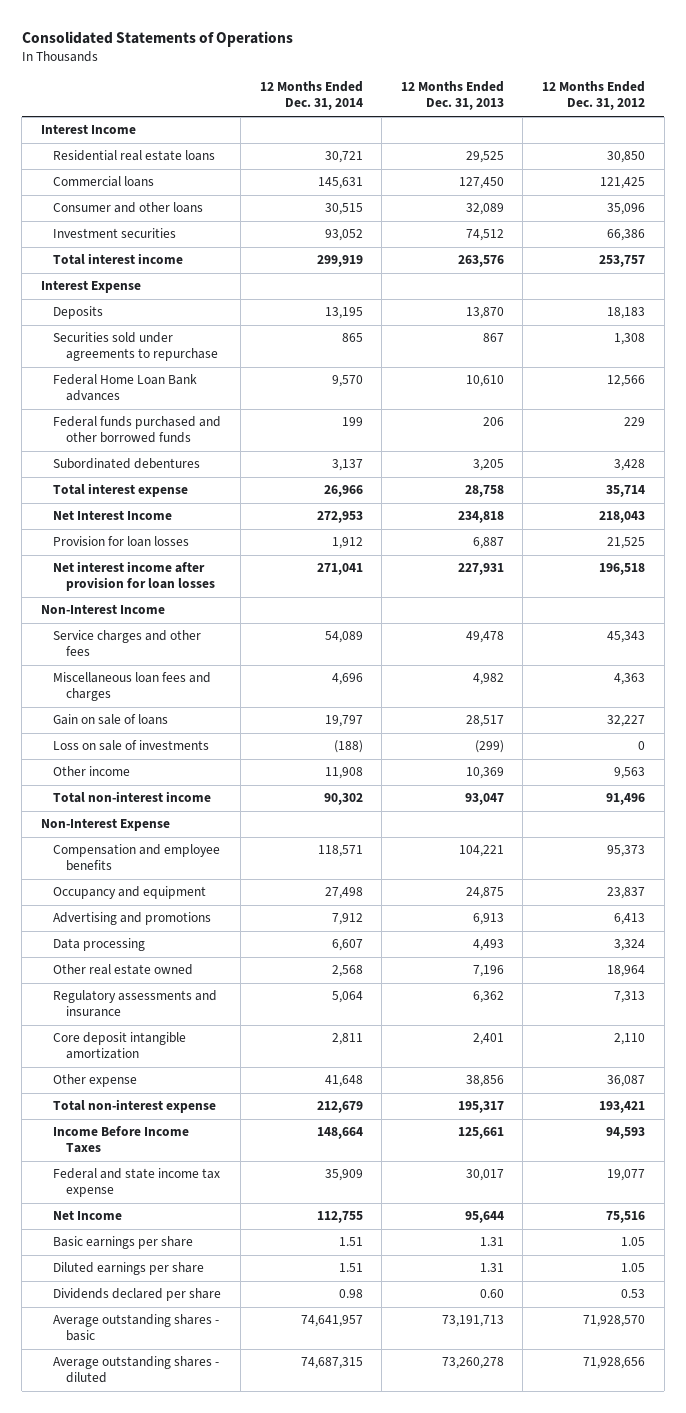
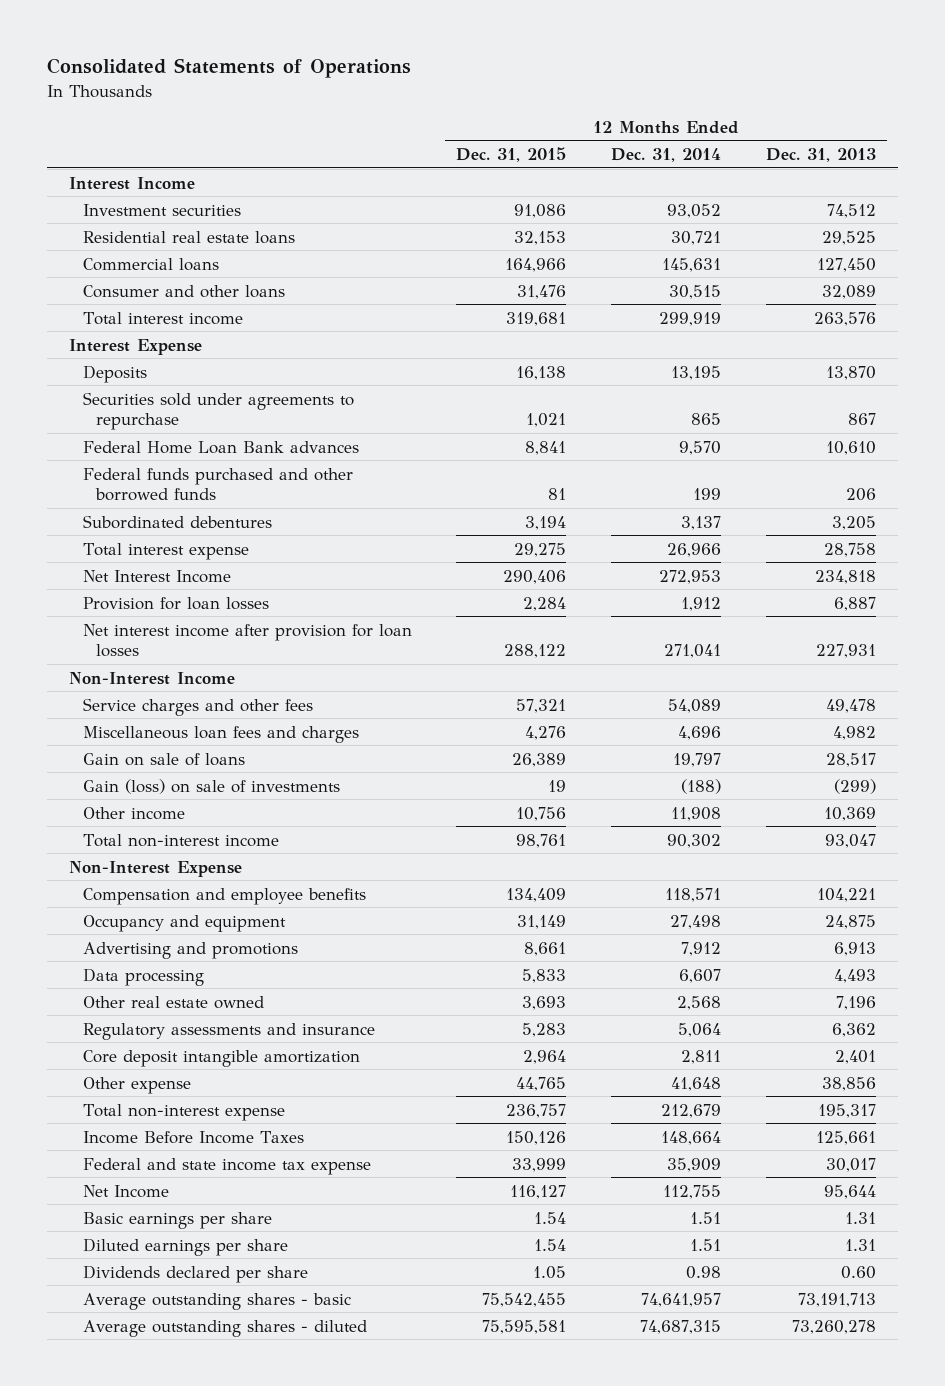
[541,81,645,111] 12 Months Ended Dec. 31, 2012 -> none
none -> [456,147,567,163] Dec. 31, 2015
[53,228,177,239] Investment securities -> [82,203,241,216] Investment securities
[53,740,210,752] Loss on sale of investments -> [82,778,340,794] Gain (loss) on sale of investments

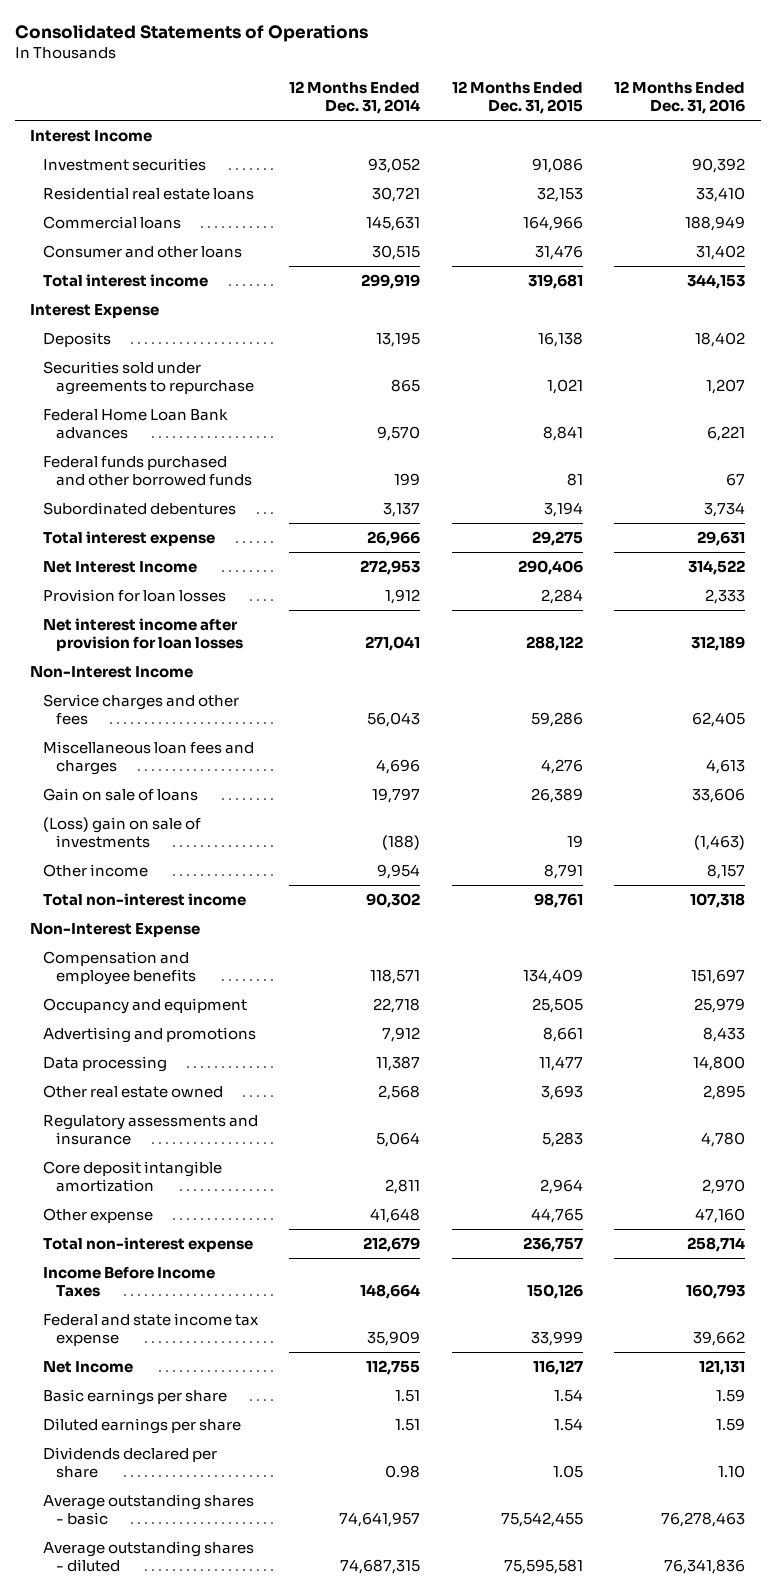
[765,148,876,163] Dec. 31, 2013 -> none
none -> [613,80,745,115] 12 Months Ended Dec. 31, 2016
[516,698,567,713] 57,321 -> [530,712,583,728] 59,286
[668,698,722,713] 54,089 -> [367,712,421,728] 56,043
[82,778,340,794] Gain (loss) on sale of investments -> [43,816,202,849] (Loss) gain on sale of investments
[516,806,567,821] 10,756 -> [543,863,583,879] 8,791
[671,806,722,821] 11,908 -> [377,863,421,879] 9,954
[517,914,567,929] 31,149 -> [531,997,583,1013] 25,505
[670,914,722,929] 27,498 -> [373,997,421,1013] 22,718
[522,968,567,983] 5,833 -> [538,1055,583,1071] 11,477
[679,968,722,983] 6,607 -> [376,1055,421,1071] 11,387

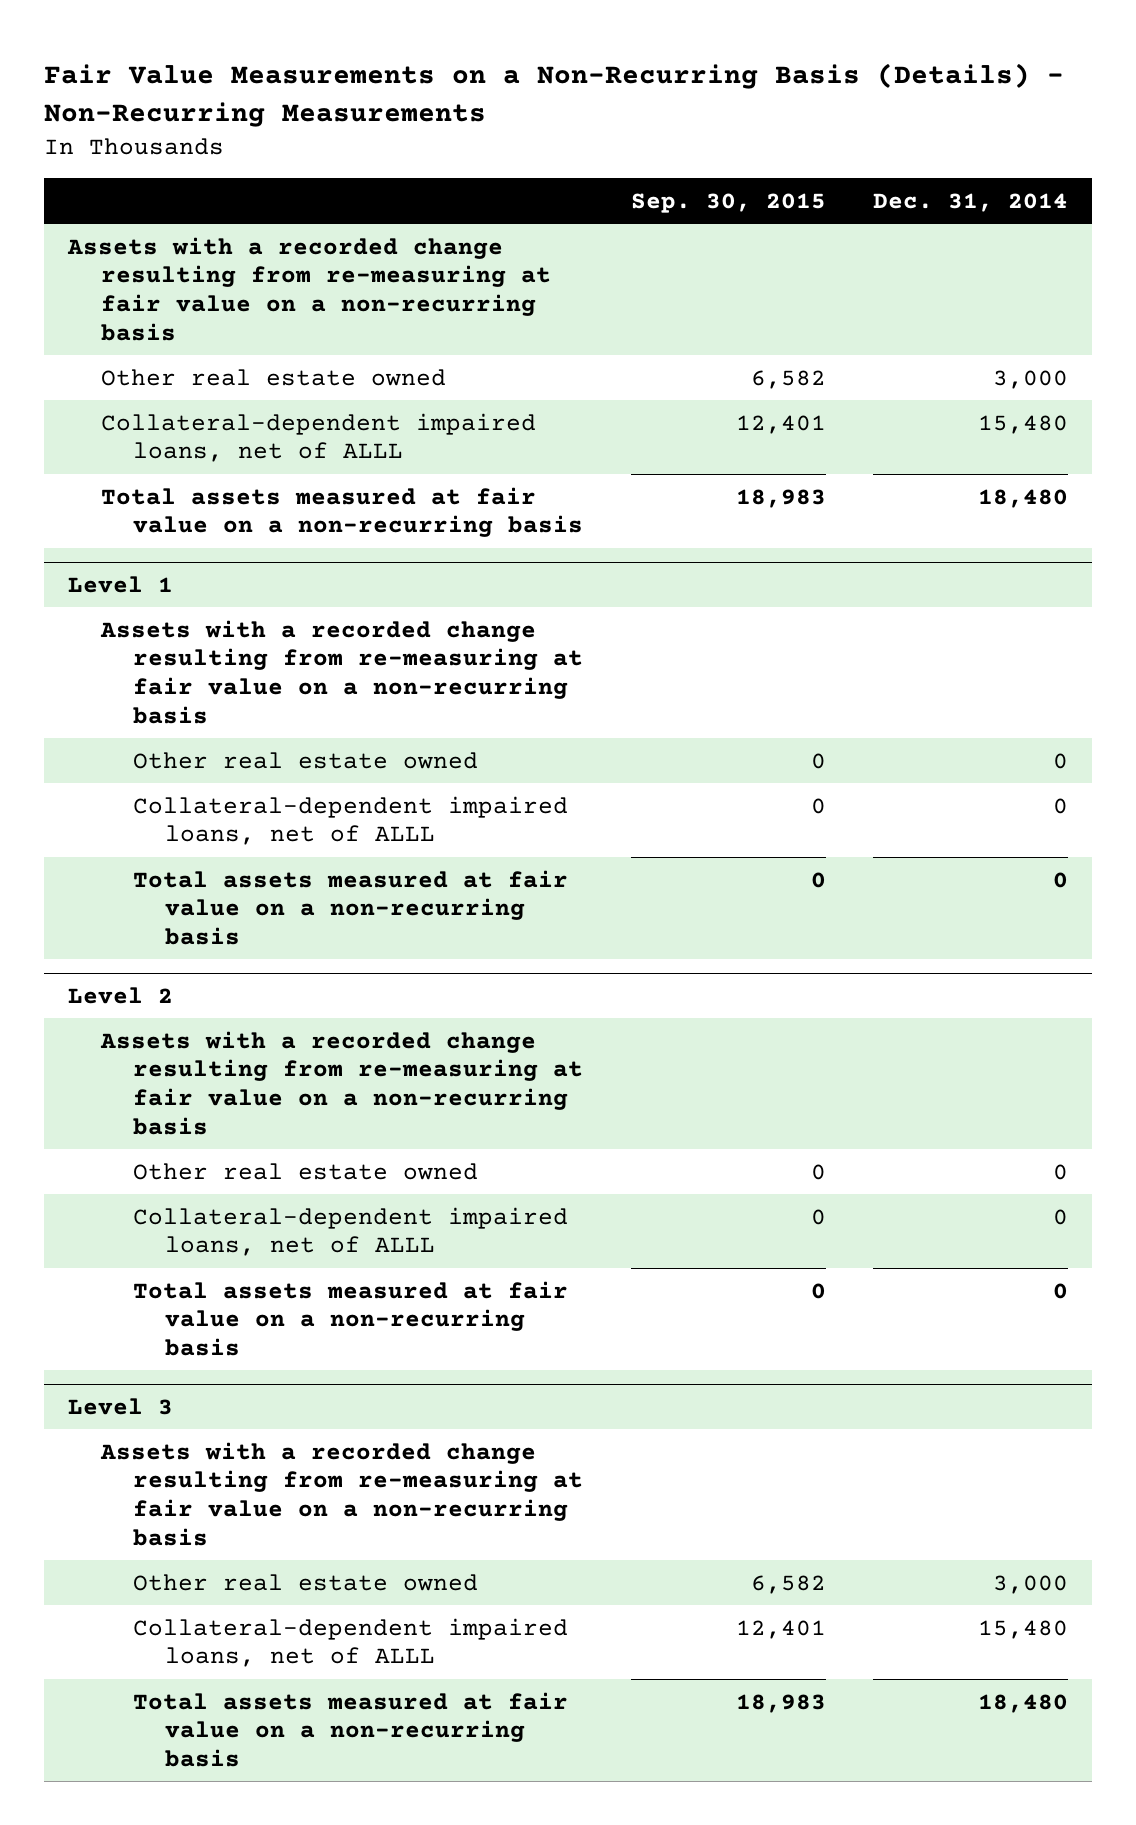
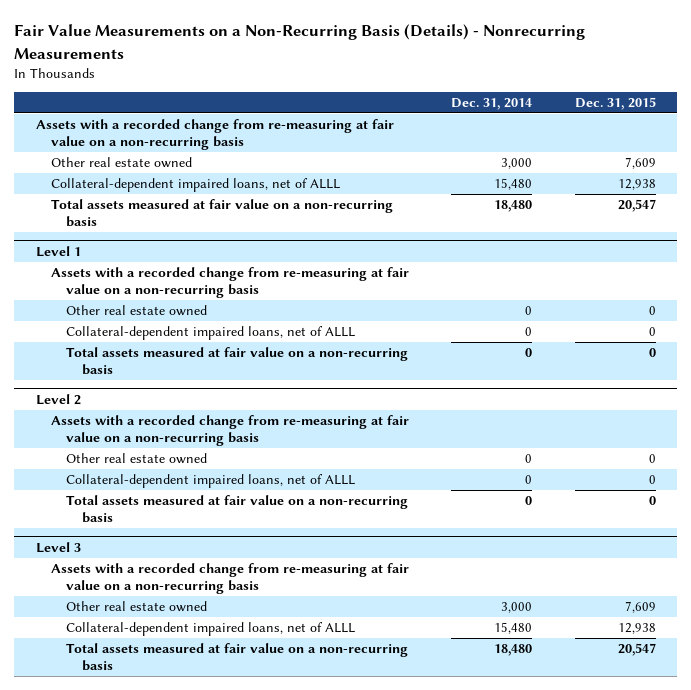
[44,62,1065,127] Fair Value Measurements on a Non-Recurring Basis (Details) - Non-Recurring Measurements -> [14,24,586,59] Fair Value Measurements on a Non-Recurring Basis (Details) - Nonrecurring Measurements
[630,192,826,213] Sep. 30, 2015 -> none
none -> [574,96,656,110] Dec. 31, 2015
[67,236,551,341] Assets with a recorded change resulting from re-measuring at fair value on a non-recurring basis -> [35,119,394,151] Assets with a recorded change from re-measuring at fair value on a non-recurring basis
[99,619,584,724] Assets with a recorded change resulting from re-measuring at fair value on a non-recurring basis -> [51,267,410,299] Assets with a recorded change from re-measuring at fair value on a non-recurring basis
[99,1030,584,1135] Assets with a recorded change resulting from re-measuring at fair value on a non-recurring basis -> [51,415,410,447] Assets with a recorded change from re-measuring at fair value on a non-recurring basis
[99,1441,584,1546] Assets with a recorded change resulting from re-measuring at fair value on a non-recurring basis -> [51,563,410,595] Assets with a recorded change from re-measuring at fair value on a non-recurring basis

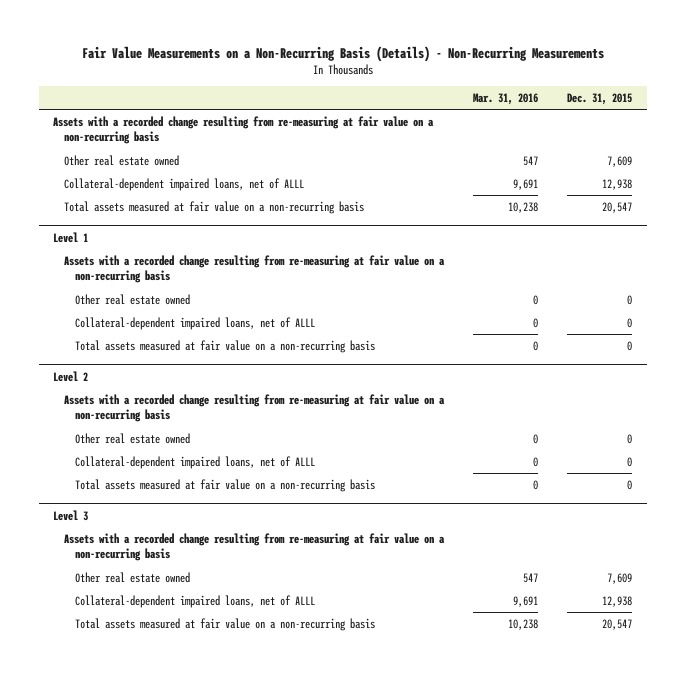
[14,24,586,59] Fair Value Measurements on a Non-Recurring Basis (Details) - Nonrecurring Measurements -> [81,45,604,62] Fair Value Measurements on a Non-Recurring Basis (Details) - Non-Recurring Measurements
[451,97,533,110] Dec. 31, 2014 -> none
none -> [473,93,539,106] Mar. 31, 2016
[35,119,394,151] Assets with a recorded change from re-measuring at fair value on a non-recurring basis -> [53,115,435,145] Assets with a recorded change resulting from re-measuring at fair value on a non-recurring basis
[51,267,410,299] Assets with a recorded change from re-measuring at fair value on a non-recurring basis -> [63,254,445,284] Assets with a recorded change resulting from re-measuring at fair value on a non-recurring basis
[51,415,410,447] Assets with a recorded change from re-measuring at fair value on a non-recurring basis -> [63,393,445,423] Assets with a recorded change resulting from re-measuring at fair value on a non-recurring basis
[51,563,410,595] Assets with a recorded change from re-measuring at fair value on a non-recurring basis -> [63,532,445,562] Assets with a recorded change resulting from re-measuring at fair value on a non-recurring basis

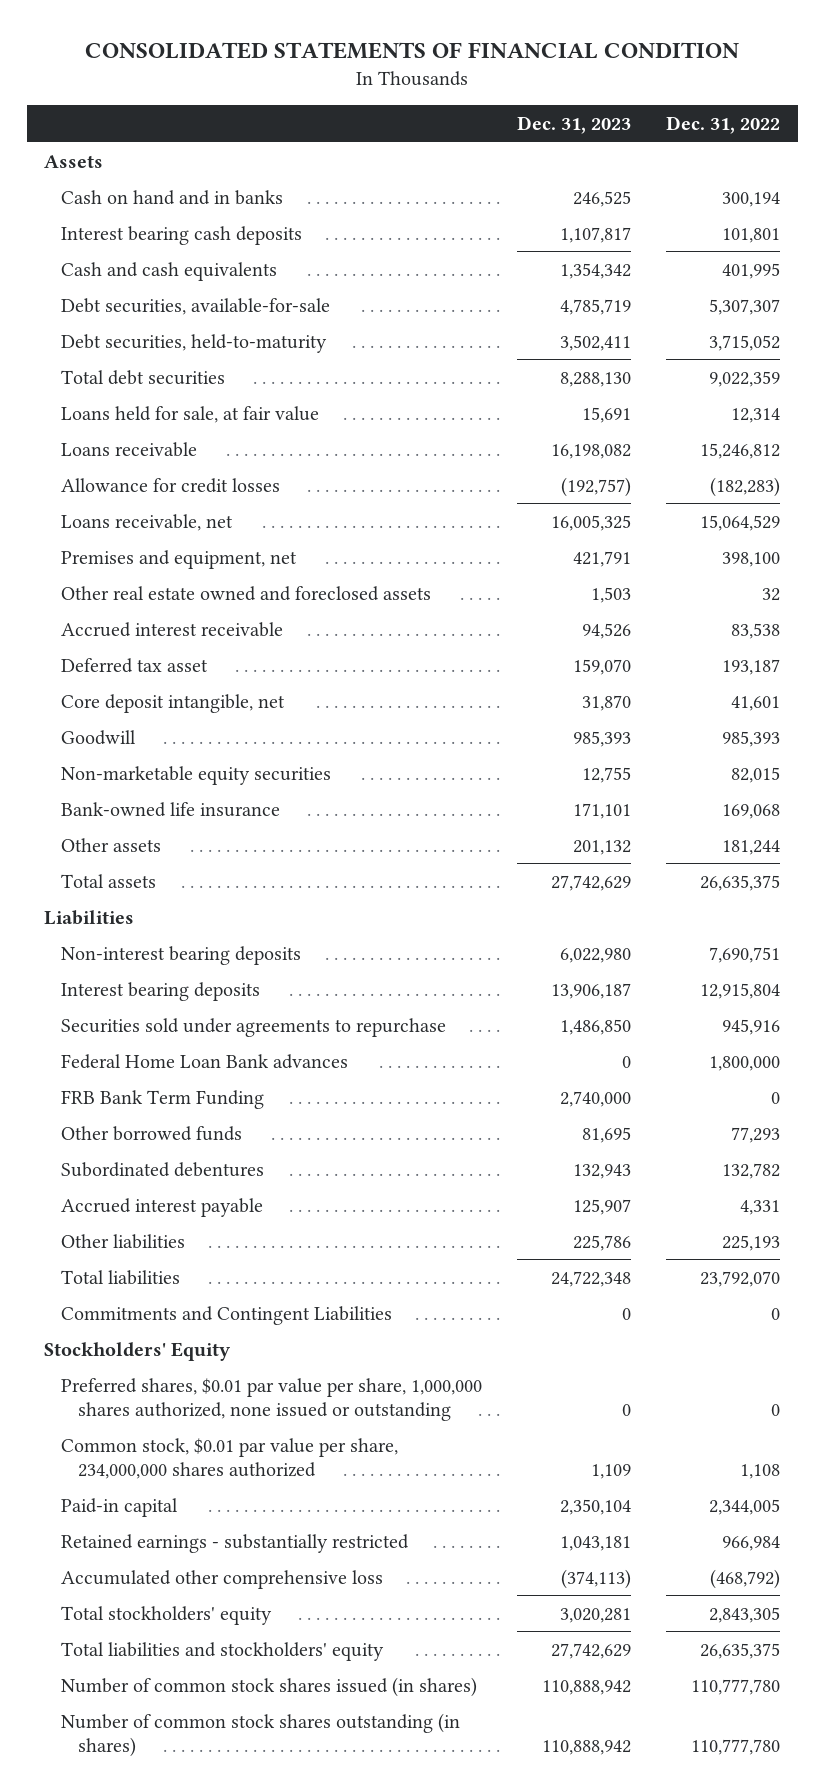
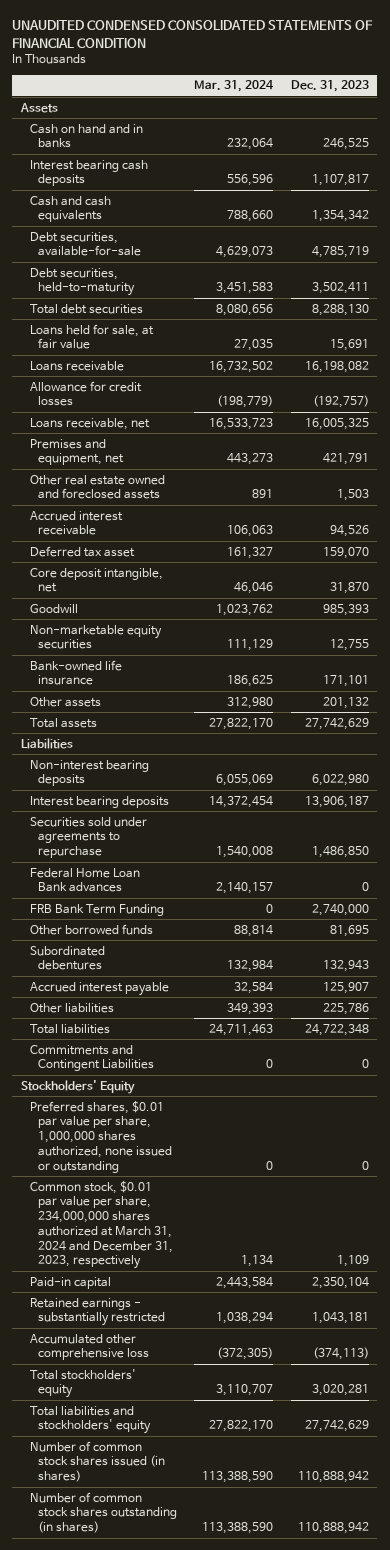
[85,41,740,59] CONSOLIDATED STATEMENTS OF FINANCIAL CONDITION -> [12,20,374,48] UNAUDITED CONDENSED CONSOLIDATED STATEMENTS OF FINANCIAL CONDITION
[666,116,781,135] Dec. 31, 2022 -> none
none -> [194,80,275,93] Mar. 31, 2024
[61,1437,399,1479] Common stock, $0.01 par value per share, 234,000,000 shares authorized -> [29,1180,174,1270] Common stock, $0.01 par value per share, 234,000,000 shares authorized at March 31, 2024 and December 31, 2023, respectively

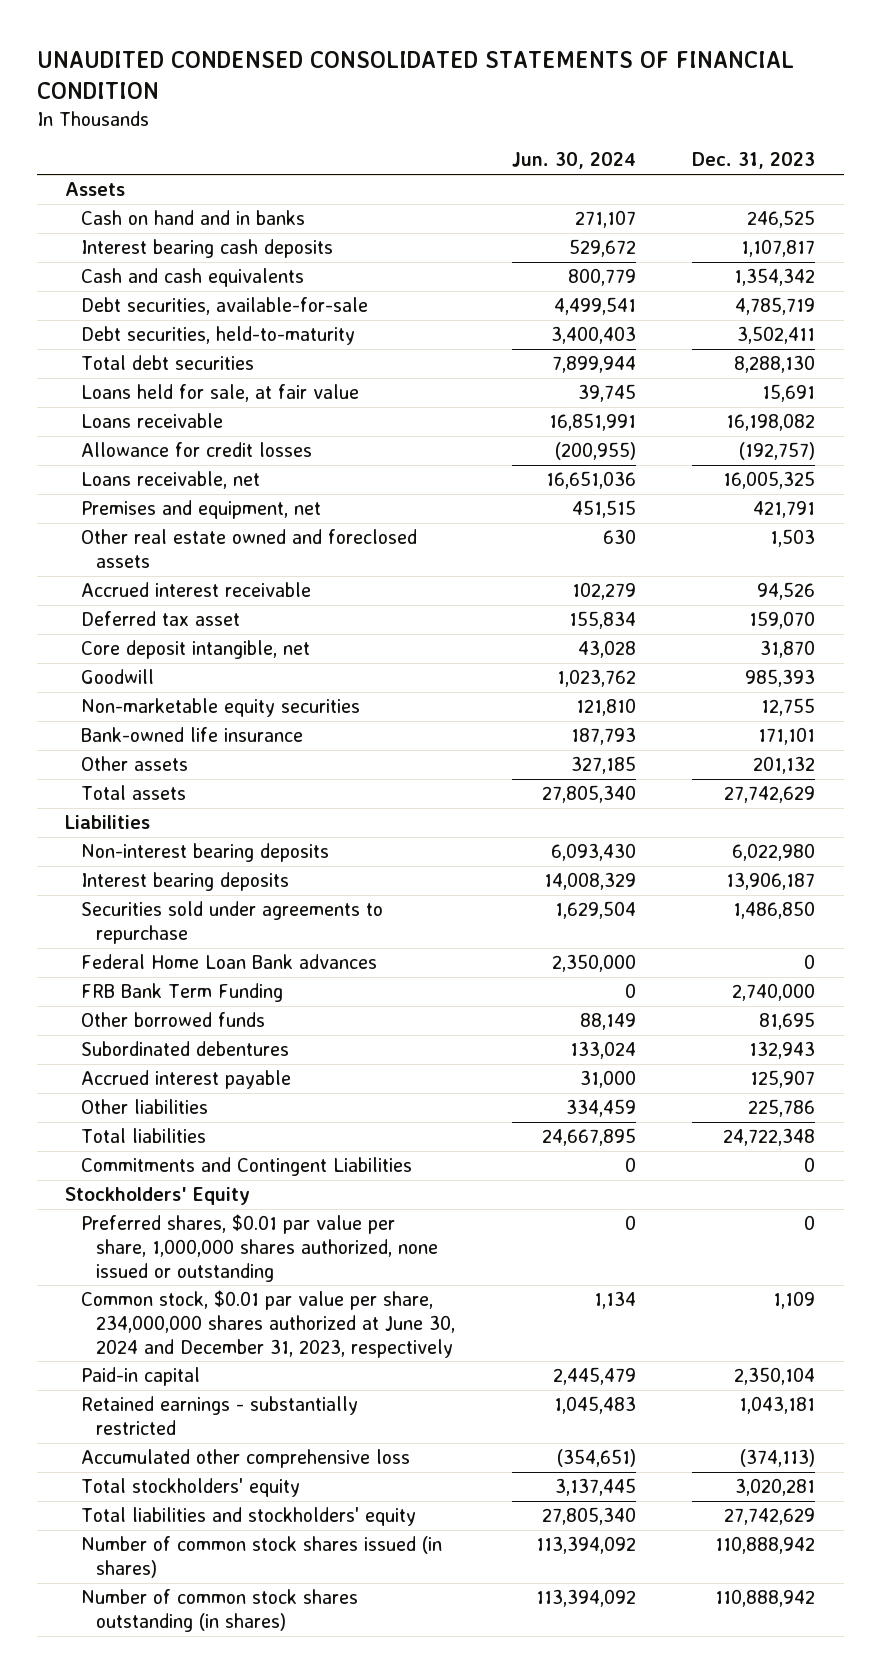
[194,80,275,93] Mar. 31, 2024 -> none
none -> [511,152,636,170] Jun. 30, 2024
[29,1180,174,1270] Common stock, $0.01 par value per share, 234,000,000 shares authorized at March 31, 2024 and December 31, 2023, respectively -> [80,1290,456,1358] Common stock, $0.01 par value per share, 234,000,000 shares authorized at June 30, 2024 and December 31, 2023, respectively

